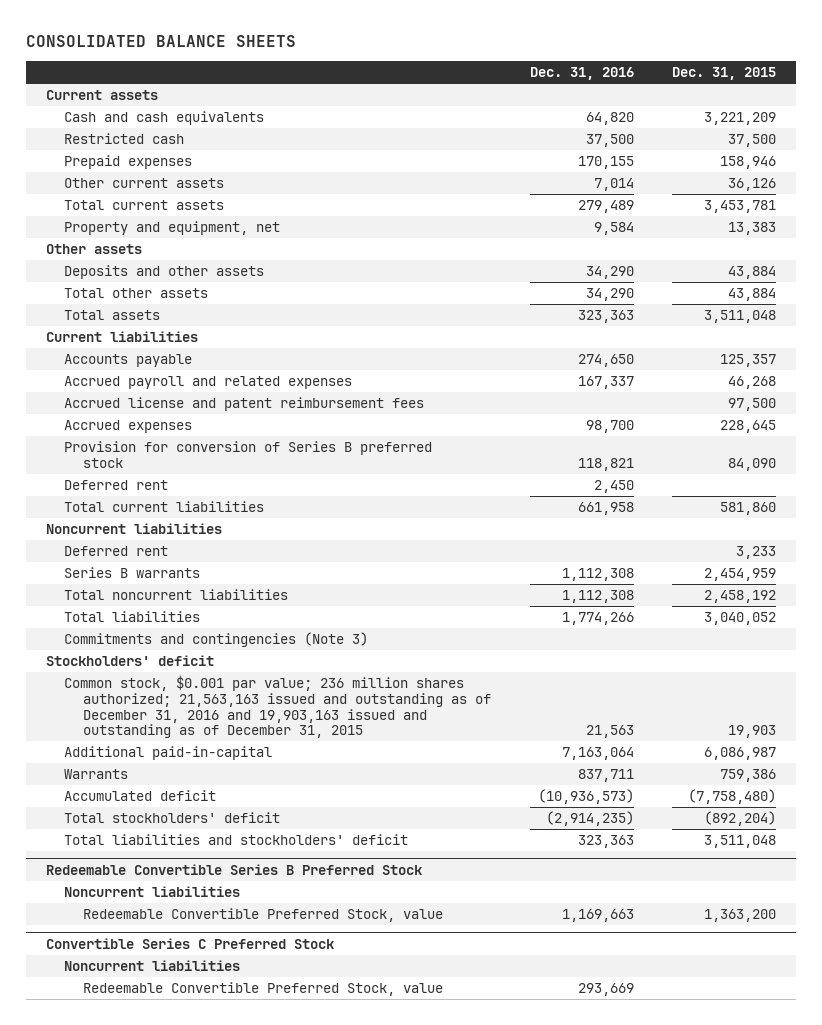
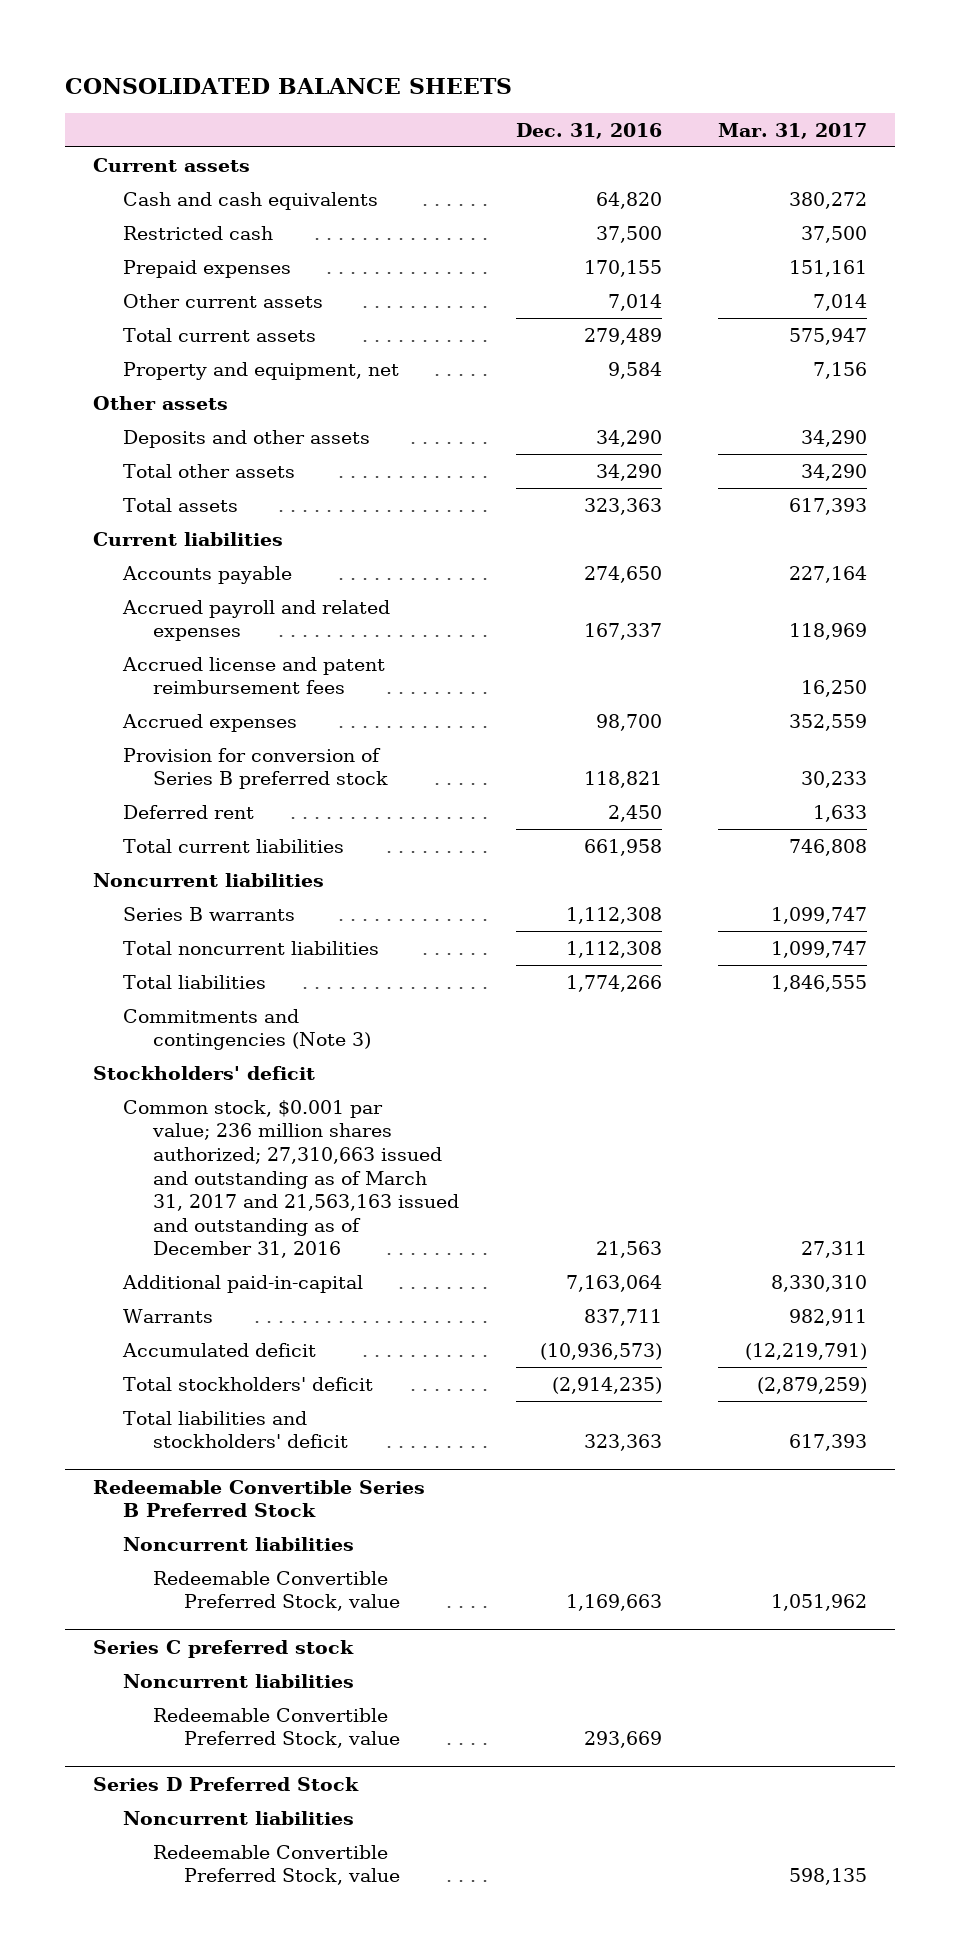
[672,66,777,80] Dec. 31, 2015 -> none
none -> [718,122,868,139] Mar. 31, 2017
[64,546,169,557] Deferred rent -> none
[64,675,491,739] Common stock, $0.001 par value; 236 million shares authorized; 21,563,163 issued and outstanding as of December 31, 2016 and 19,903,163 issued and outstanding as of December 31, 2015 -> [123,1099,460,1259] Common stock, $0.001 par value; 236 million shares authorized; 27,310,663 issued and outstanding as of March 31, 2017 and 21,563,163 issued and outstanding as of December 31, 2016
[45,937,334,949] Convertible Series C Preferred Stock -> [92,1639,354,1658] Series C preferred stock
none -> [92,1776,359,1791] Series D Preferred Stock
none -> [123,1810,355,1825] Noncurrent liabilities
none -> [153,1844,400,1886] Redeemable Convertible Preferred Stock, value

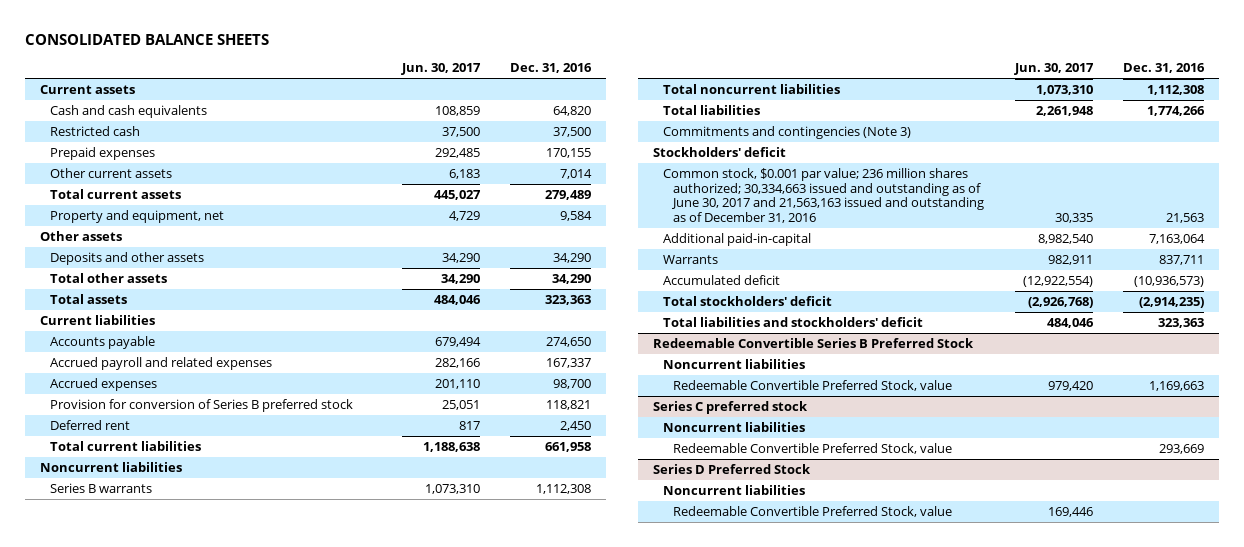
[718,122,868,139] Mar. 31, 2017 -> none
none -> [400,63,481,76] Jun. 30, 2017
[122,656,386,695] Accrued license and patent reimbursement fees -> none
[123,1099,460,1259] Common stock, $0.001 par value; 236 million shares authorized; 27,310,663 issued and outstanding as of March 31, 2017 and 21,563,163 issued and outstanding as of December 31, 2016 -> [663,167,985,224] Common stock, $0.001 par value; 236 million shares authorized; 30,334,663 issued and outstanding as of June 30, 2017 and 21,563,163 issued and outstanding as of December 31, 2016

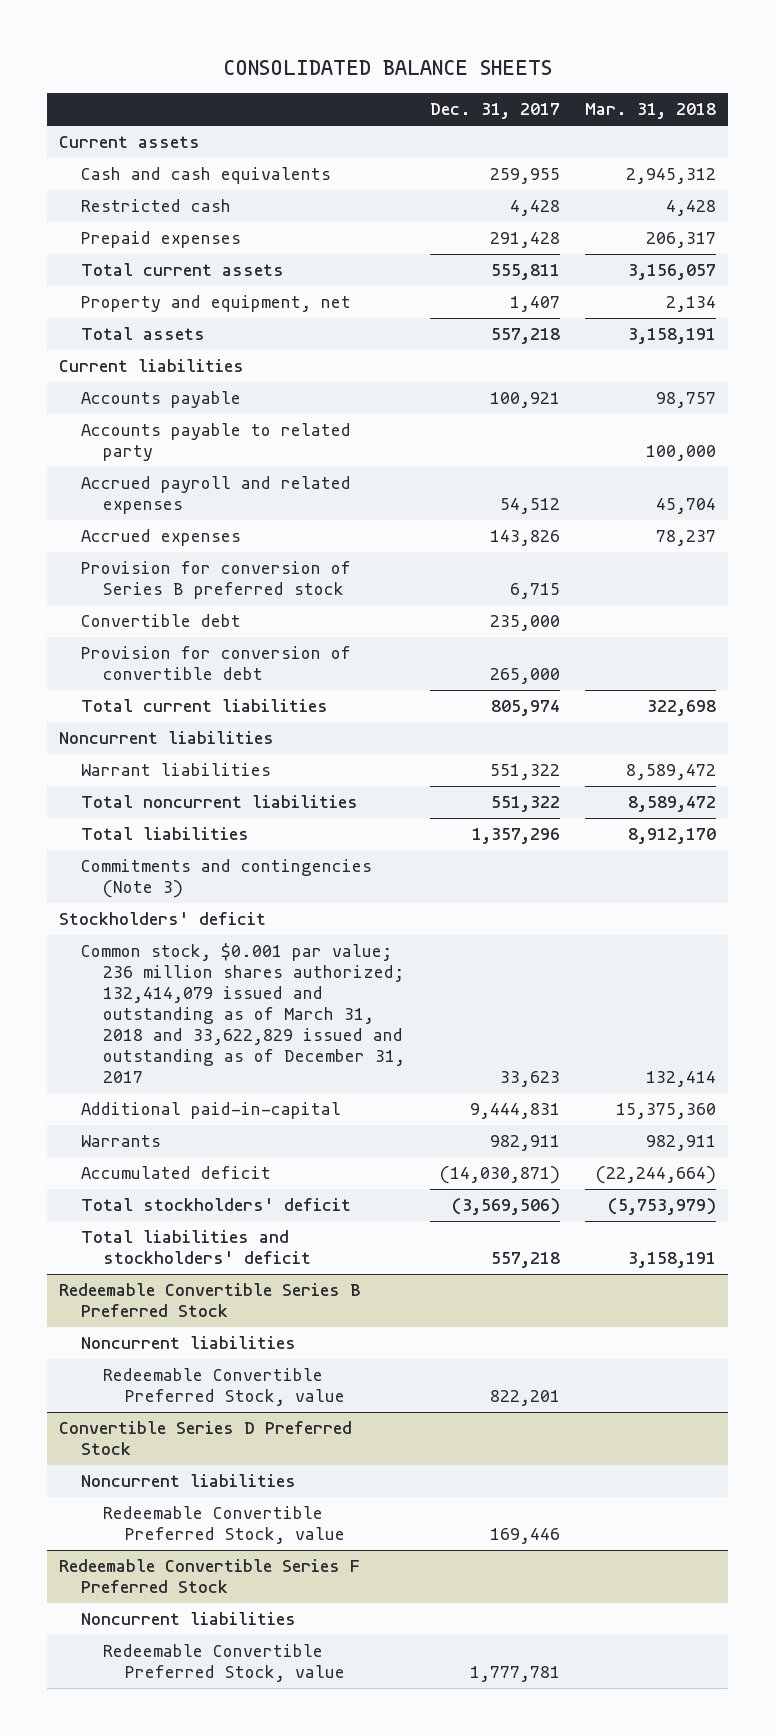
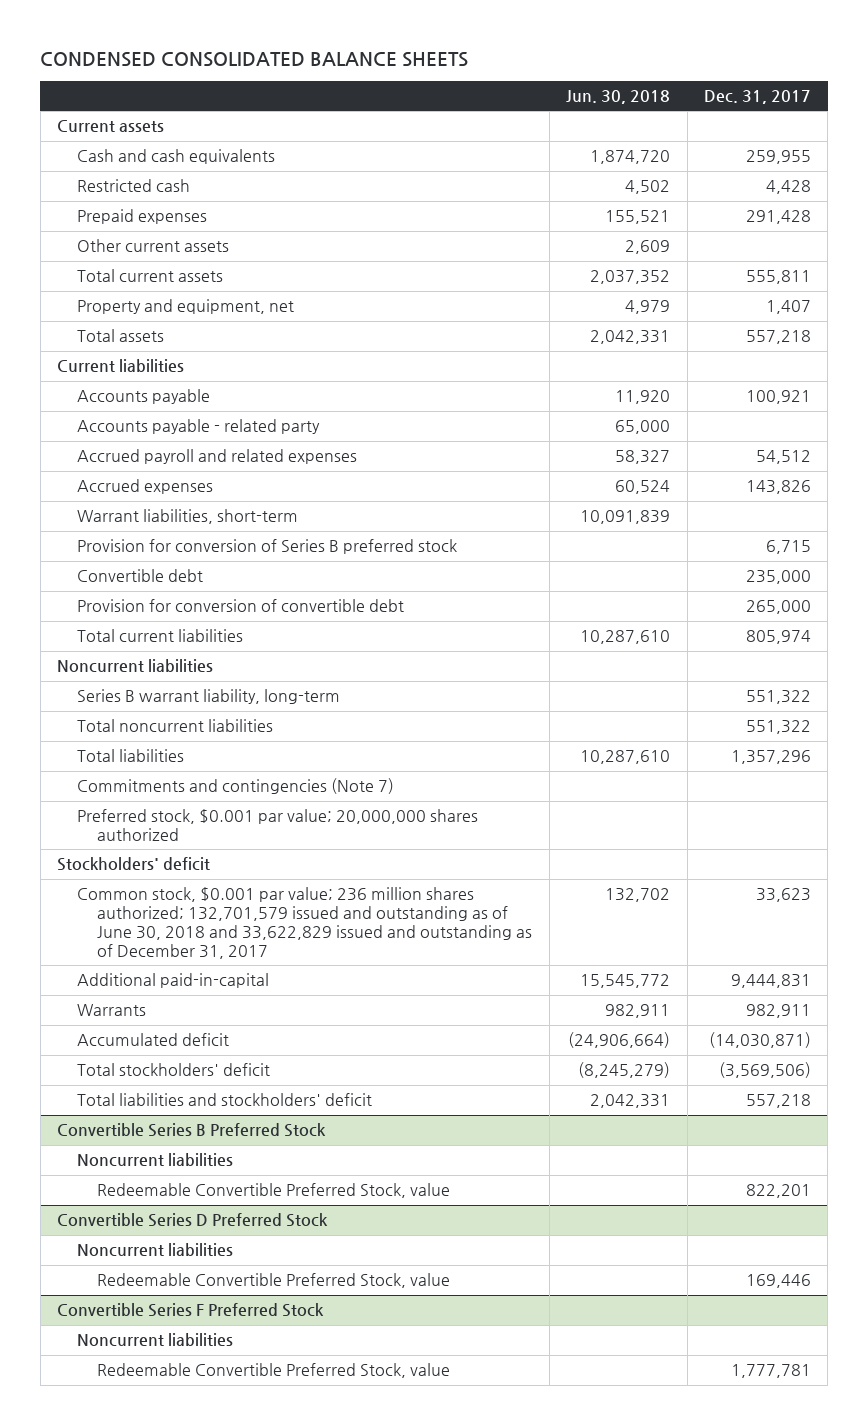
[222,59,552,75] CONSOLIDATED BALANCE SHEETS -> [40,51,469,67] CONDENSED CONSOLIDATED BALANCE SHEETS
[584,103,716,120] Mar. 31, 2018 -> none
none -> [566,90,671,105] Jun. 30, 2018
none -> [77,239,230,253] Other current assets
[81,423,352,462] Accounts payable to related party -> [77,419,321,435] Accounts payable - related party
none -> [77,509,299,525] Warrant liabilities, short-term
[81,763,272,777] Warrant liabilities -> [77,689,341,705] Series B warrant liability, long-term
[81,859,373,899] Commitments and contingencies (Note 3) -> [77,778,395,795] Commitments and contingencies (Note 7)
none -> [77,809,479,842] Preferred stock, $0.001 par value; 20,000,000 shares authorized
[81,943,406,1084] Common stock, $0.001 par value; 236 million shares authorized; 132,414,079 issued and outstanding as of March 31, 2018 and 33,622,829 issued and outstanding as of December 31, 2017 -> [77,887,533,959] Common stock, $0.001 par value; 236 million shares authorized; 132,701,579 issued and outstanding as of June 30, 2018 and 33,622,829 issued and outstanding as of December 31, 2017
[59,1283,362,1318] Redeemable Convertible Series B Preferred Stock -> [56,1123,326,1138] Convertible Series B Preferred Stock
[59,1559,361,1594] Redeemable Convertible Series F Preferred Stock -> [56,1303,324,1318] Convertible Series F Preferred Stock

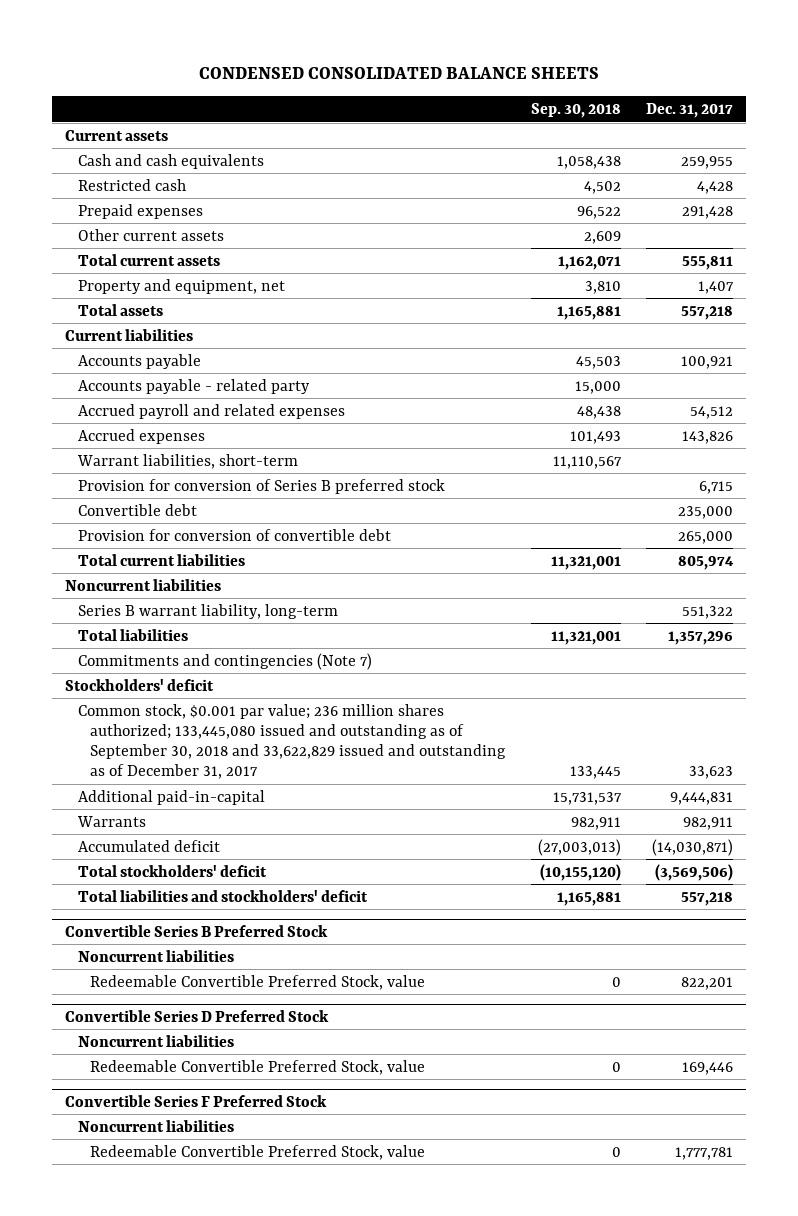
[566,90,671,105] Jun. 30, 2018 -> none
none -> [530,102,621,118] Sep. 30, 2018
[77,719,274,733] Total noncurrent liabilities -> none
[77,809,479,842] Preferred stock, $0.001 par value; 20,000,000 shares authorized -> none
[77,887,533,959] Common stock, $0.001 par value; 236 million shares authorized; 132,701,579 issued and outstanding as of June 30, 2018 and 33,622,829 issued and outstanding as of December 31, 2017 -> [77,703,507,779] Common stock, $0.001 par value; 236 million shares authorized; 133,445,080 issued and outstanding as of September 30, 2018 and 33,622,829 issued and outstanding as of December 31, 2017

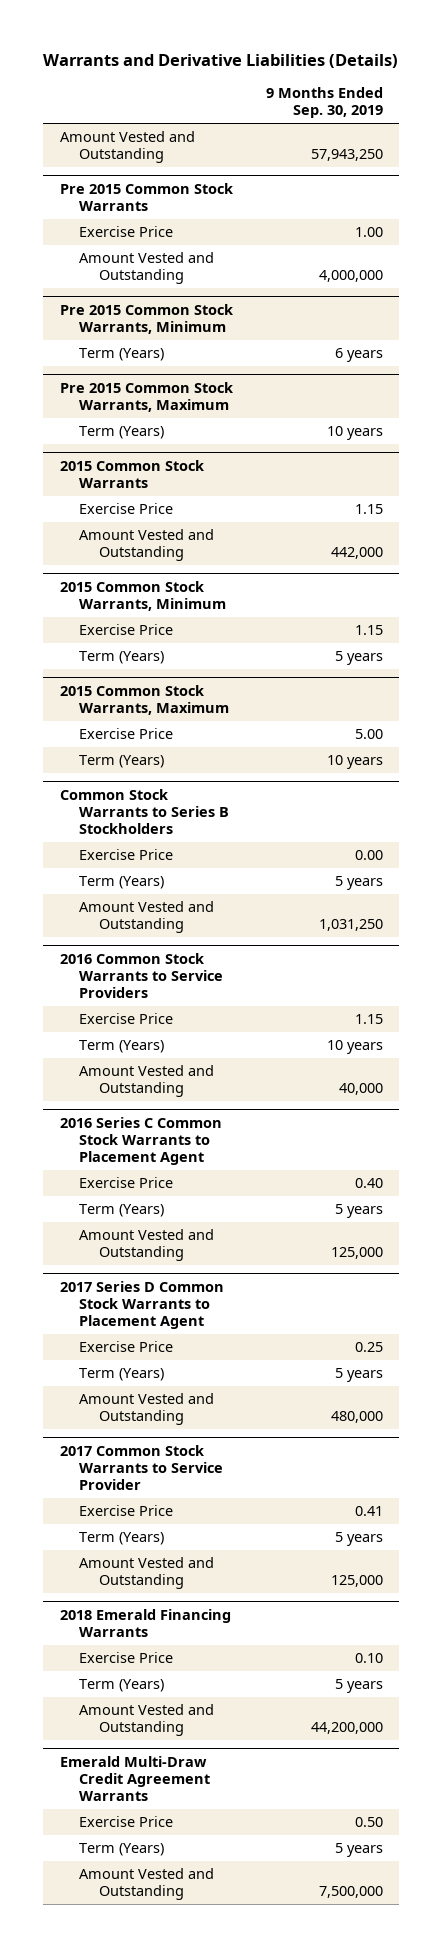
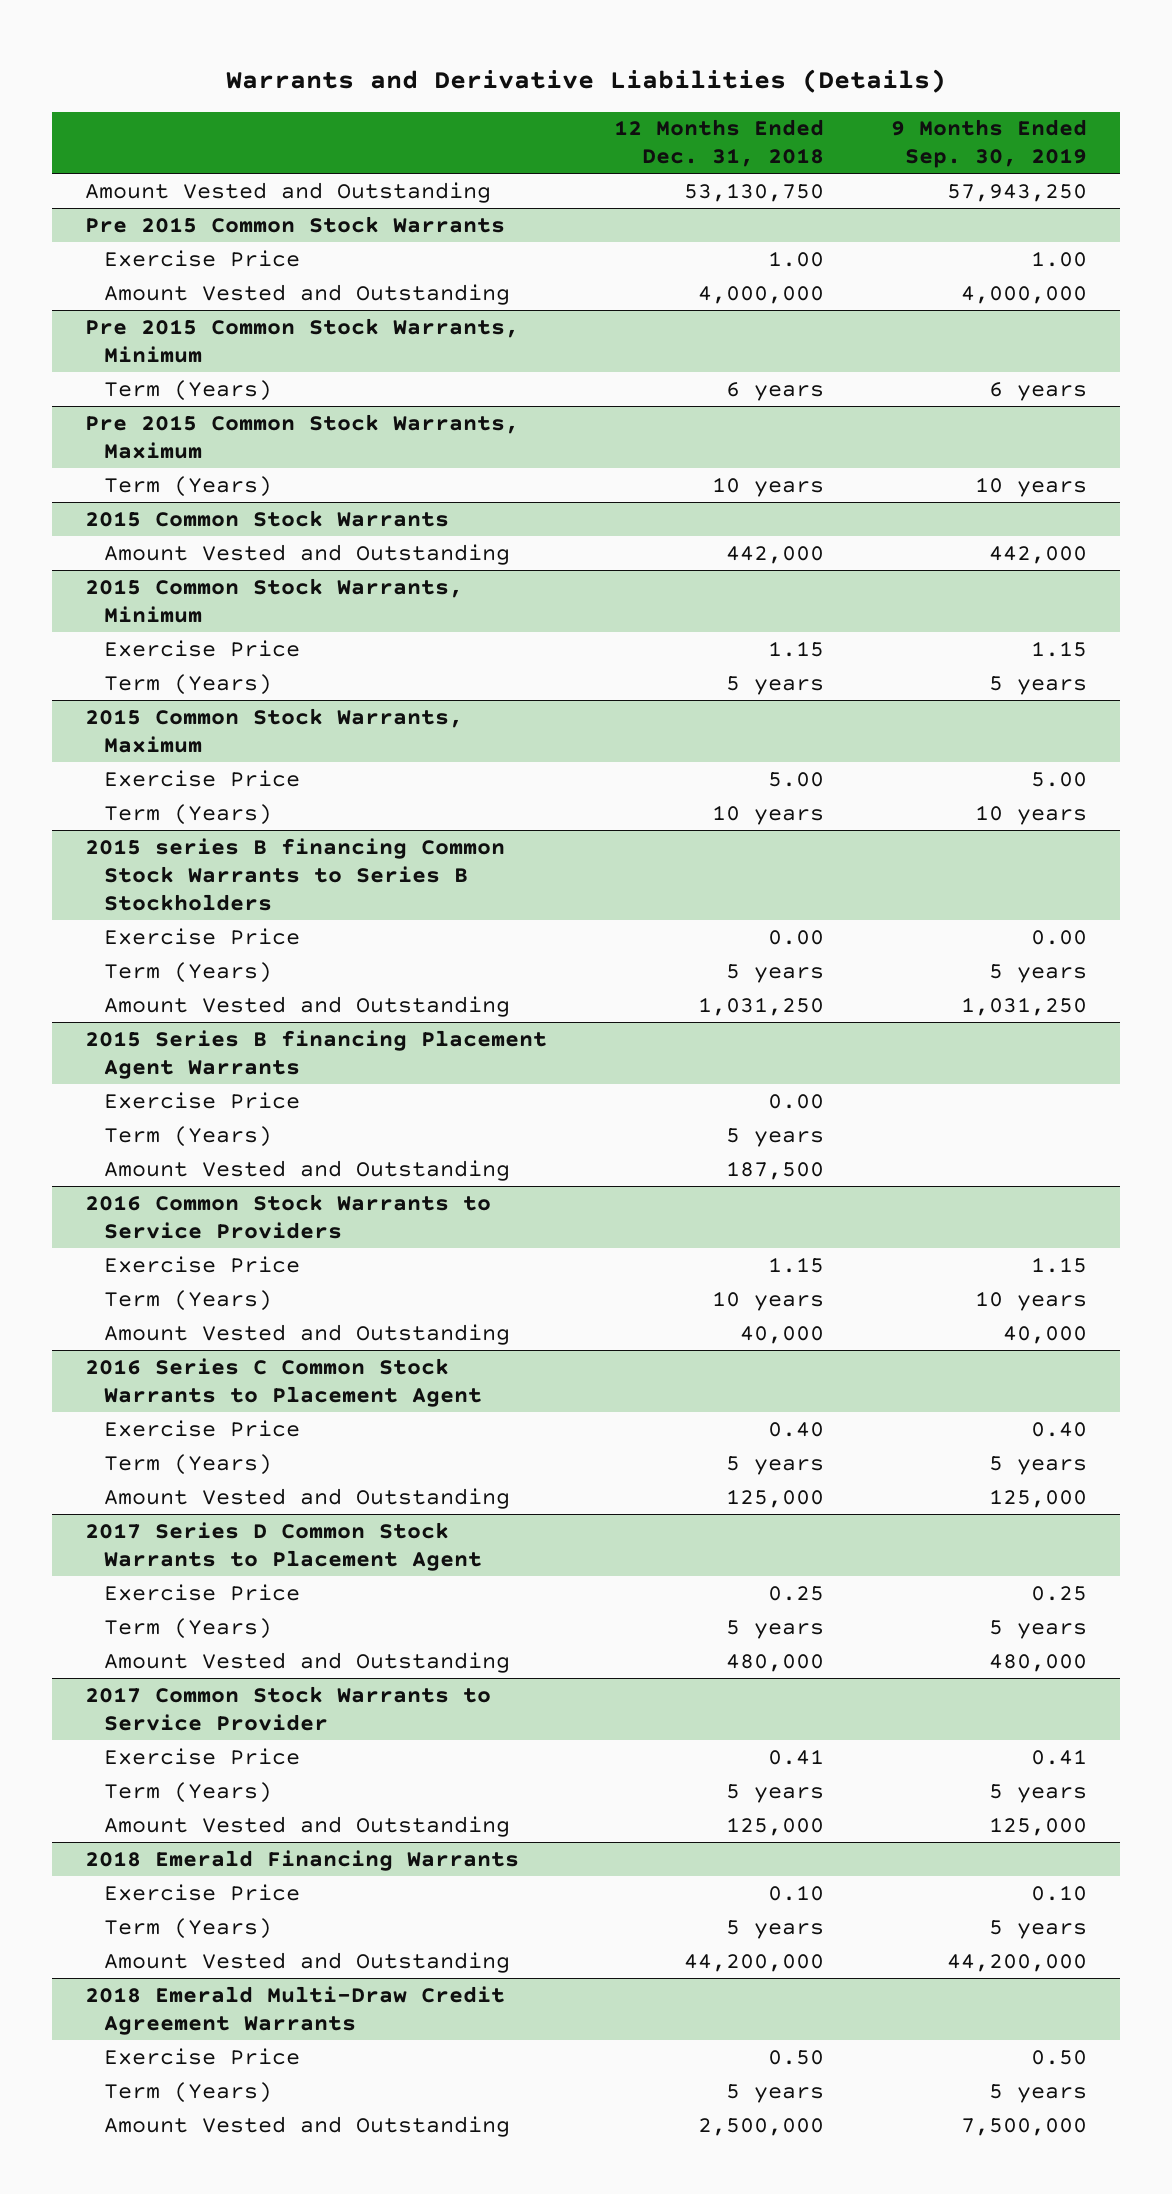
none -> [613,119,824,168] 12 Months Ended Dec. 31, 2018
[79,502,174,514] Exercise Price -> none
[59,788,230,835] Common Stock Warrants to Series B Stockholders -> [85,837,506,911] 2015 series B financing Common Stock Warrants to Series B Stockholders
none -> [85,1029,548,1079] 2015 Series B financing Placement Agent Warrants
none -> [103,1091,300,1109] Exercise Price
none -> [103,1125,272,1147] Term (Years)
none -> [103,1159,510,1181] Amount Vested and Outstanding
[59,1755,211,1802] Emerald Multi-Draw Credit Agreement Warrants -> [85,1985,506,2035] 2018 Emerald Multi-Draw Credit Agreement Warrants

